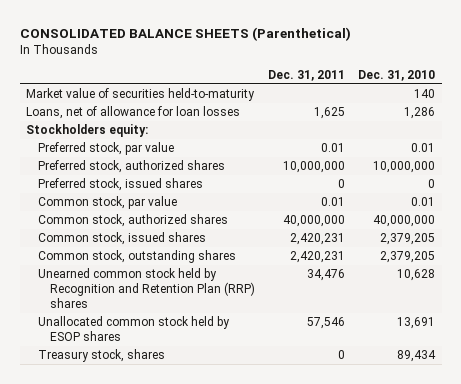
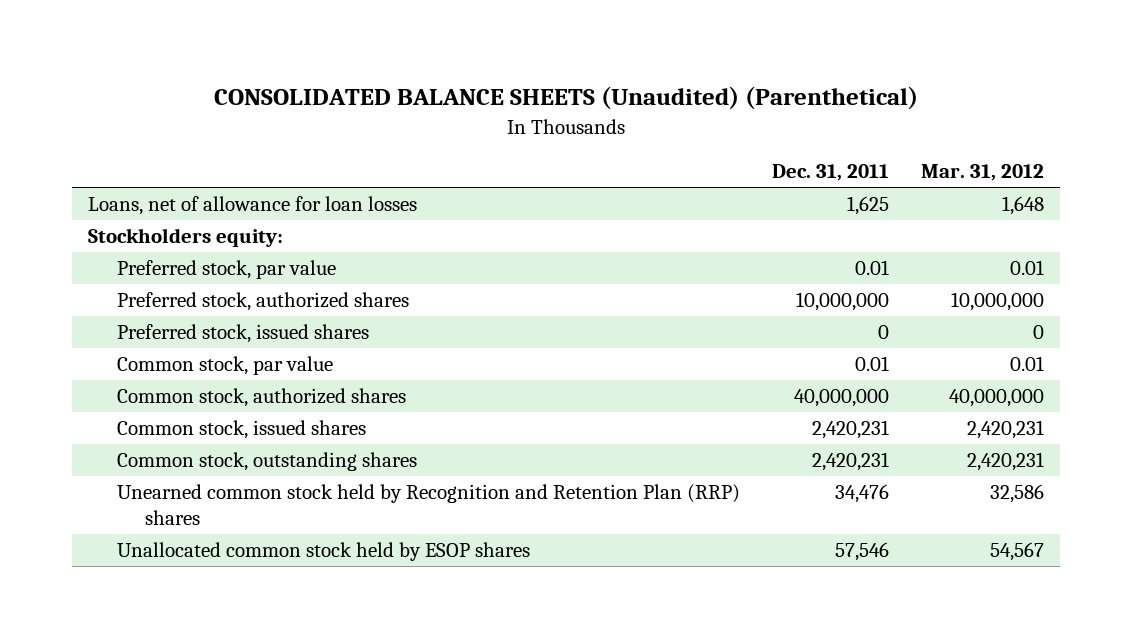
[19,26,351,41] CONSOLIDATED BALANCE SHEETS (Parenthetical) -> [213,86,918,111] CONSOLIDATED BALANCE SHEETS (Unaudited) (Parenthetical)
[357,69,435,81] Dec. 31, 2010 -> none
none -> [920,164,1044,182] Mar. 31, 2012
[26,88,256,102] Market value of securities held-to-maturity -> none
[37,349,165,363] Treasury stock, shares -> none

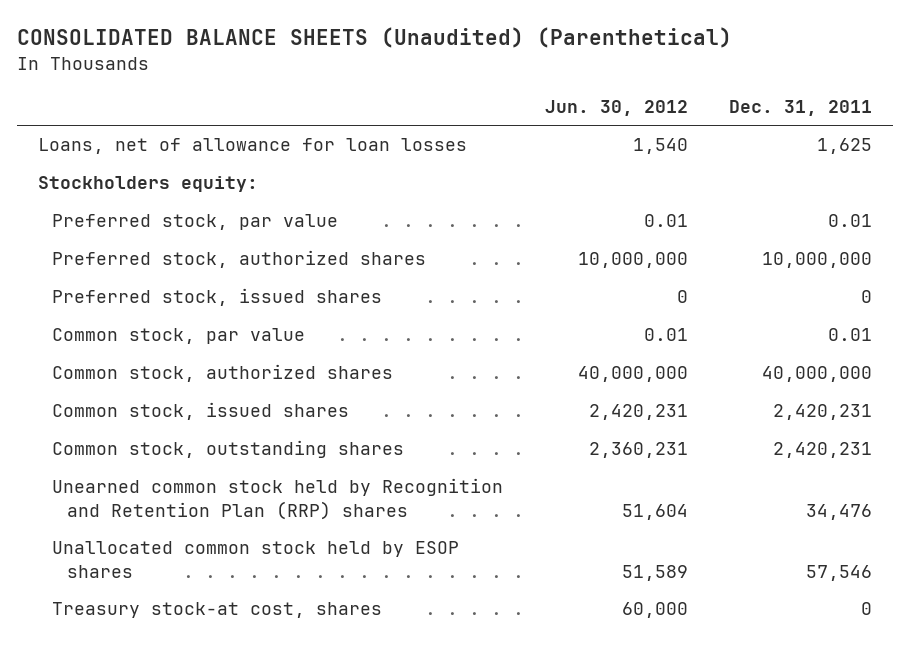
[920,164,1044,182] Mar. 31, 2012 -> none
none -> [544,100,688,117] Jun. 30, 2012
none -> [52,602,383,619] Treasury stock-at cost, shares

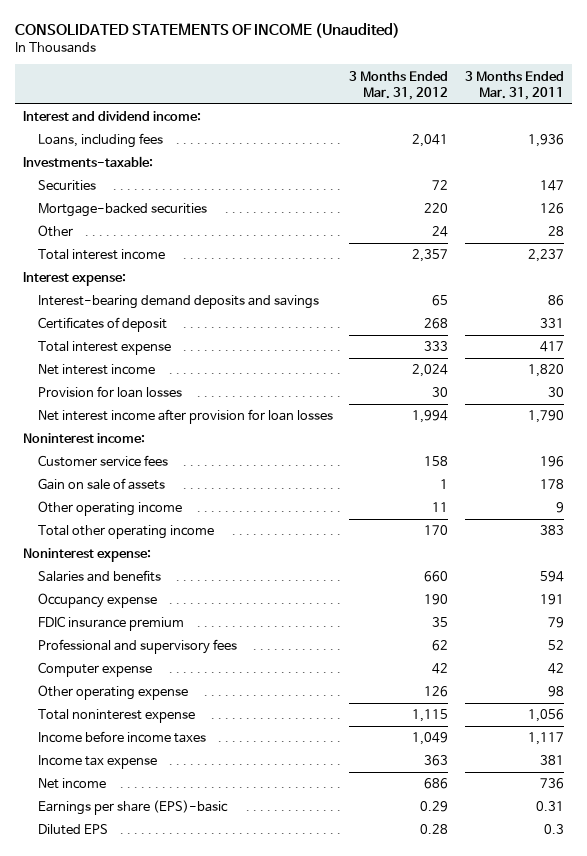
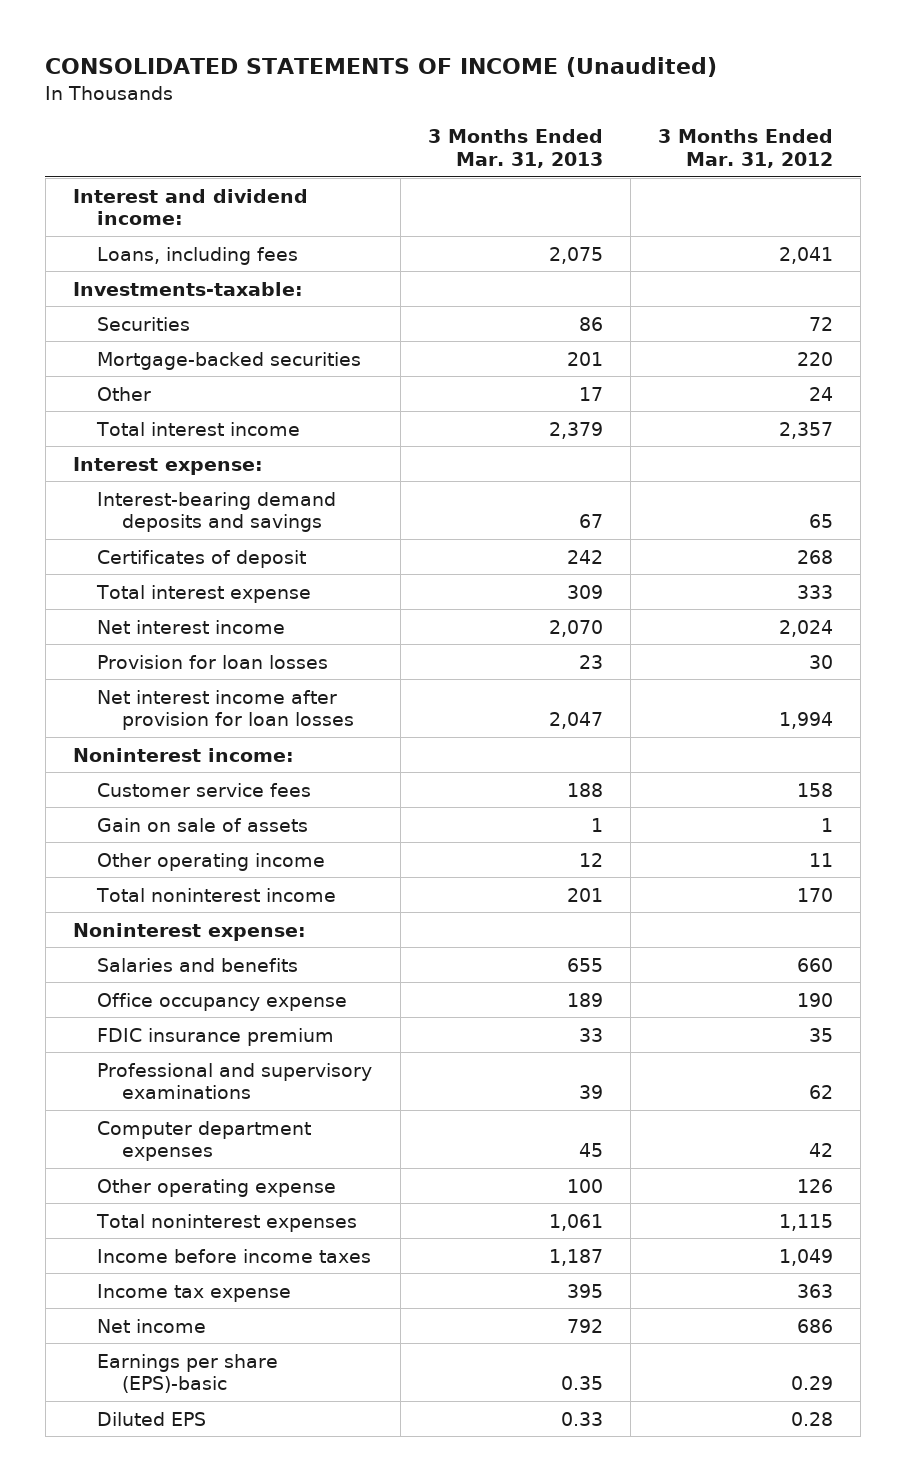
[464,70,564,100] 3 Months Ended Mar. 31, 2011 -> none
none -> [427,129,603,168] 3 Months Ended Mar. 31, 2013
[37,525,214,540] Total other operating income -> [96,887,337,902] Total noninterest income
[37,593,157,609] Occupancy expense -> [97,992,348,1011] Office occupancy expense
[37,662,152,678] Computer expense -> none
[37,639,237,655] Professional and supervisory fees -> [97,1062,373,1100] Professional and supervisory examinations
none -> [97,1120,312,1162] Computer department expenses
[37,709,195,724] Total noninterest expense -> [96,1213,358,1232] Total noninterest expenses

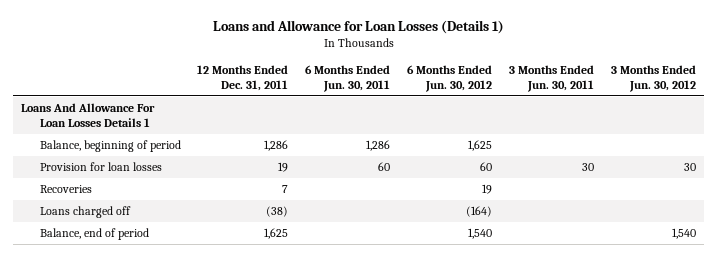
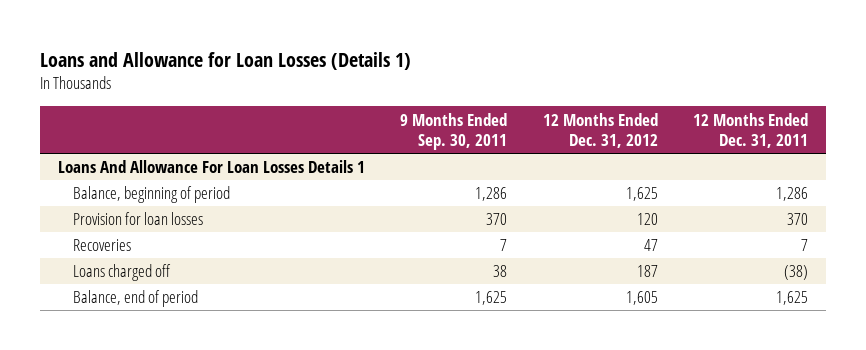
[305,64,391,93] 6 Months Ended Jun. 30, 2011 -> none
[407,64,493,93] 6 Months Ended Jun. 30, 2012 -> none
[509,64,595,93] 3 Months Ended Jun. 30, 2011 -> none
[610,64,696,93] 3 Months Ended Jun. 30, 2012 -> none
none -> [400,112,508,151] 9 Months Ended Sep. 30, 2011
none -> [542,112,658,149] 12 Months Ended Dec. 31, 2012
[278,161,289,172] 19 -> [787,213,809,226] 370

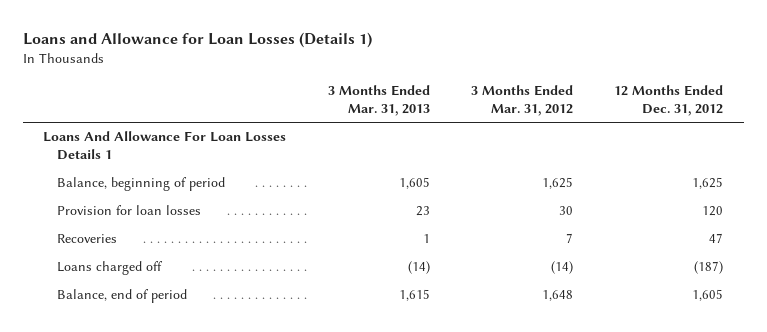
[400,112,508,151] 9 Months Ended Sep. 30, 2011 -> none
[693,112,809,149] 12 Months Ended Dec. 31, 2011 -> none
none -> [327,85,430,117] 3 Months Ended Mar. 31, 2013
none -> [471,85,574,117] 3 Months Ended Mar. 31, 2012
[636,265,658,278] 187 -> [694,261,724,275] (187)

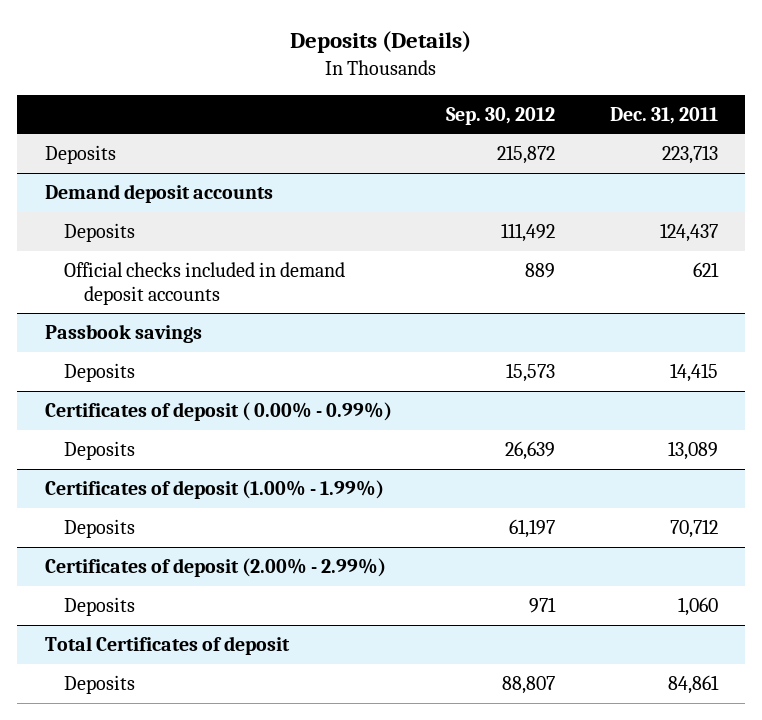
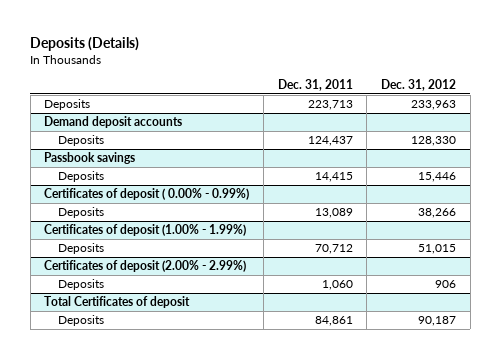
[446,106,556,125] Sep. 30, 2012 -> none
none -> [380,78,456,91] Dec. 31, 2012
[64,262,346,305] Official checks included in demand deposit accounts -> none

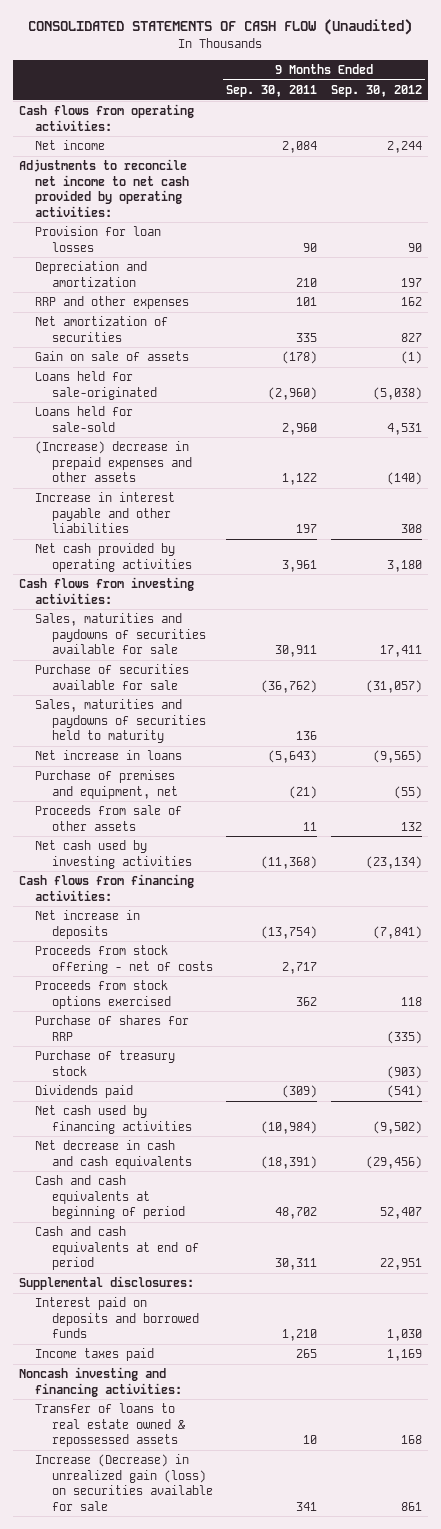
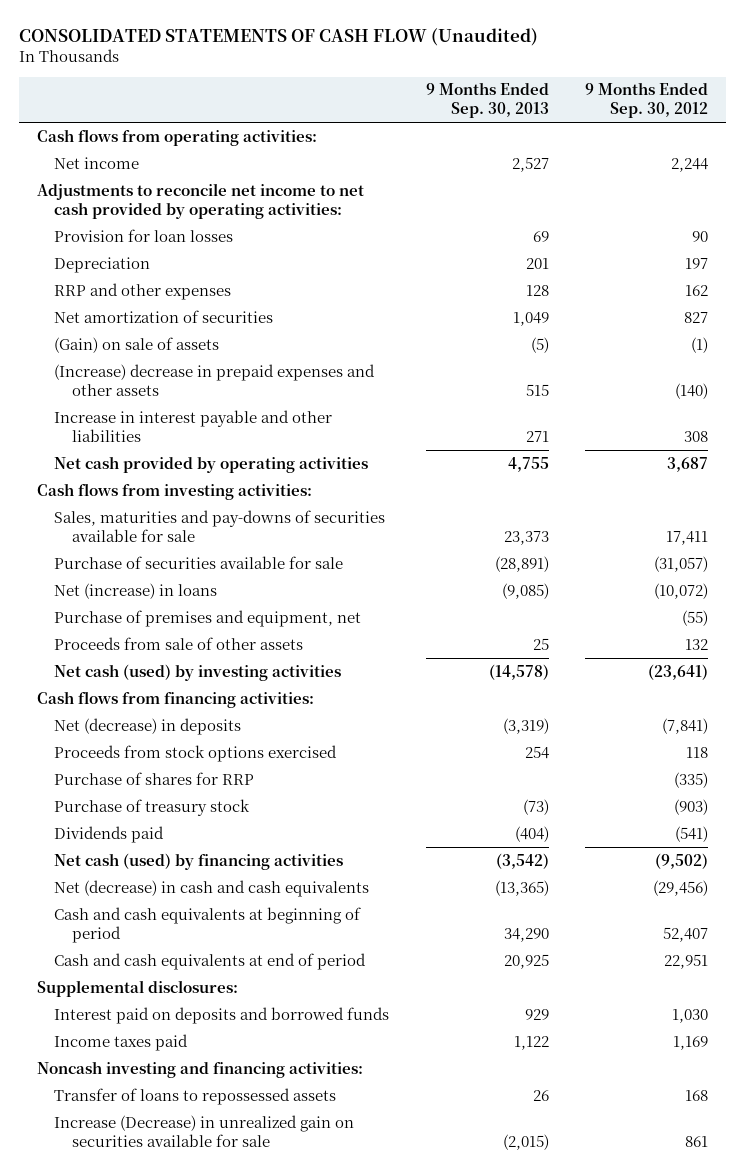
[226,85,318,98] Sep. 30, 2011 -> none
none -> [425,82,549,119] 9 Months Ended Sep. 30, 2013
[35,261,148,287] Depreciation and amortization -> [54,256,151,273] Depreciation
[35,371,157,400] Loans held for sale-originated -> none
[35,406,134,432] Loans held for sale-sold -> none
[35,351,190,362] Gain on sale of assets -> [54,336,220,353] (Gain) on sale of assets
[386,559,422,572] 3,180 -> [666,456,708,472] 3,687
[35,613,206,655] Sales, maturities and paydowns of securities available for sale -> [54,509,386,542] Sales, maturities and pay-downs of securities available for sale
[35,699,206,744] Sales, maturities and paydowns of securities held to maturity -> none
[35,750,183,761] Net increase in loans -> [54,582,218,599] Net (increase) in loans
[372,750,422,764] (9,565) -> [653,582,708,599] (10,072)
[35,840,192,869] Net cash used by investing activities -> [54,663,342,681] Net cash (used) by investing activities
[365,855,422,869] (23,134) -> [647,663,708,680] (23,641)
[35,945,213,974] Proceeds from stock offering - net of costs -> none
[35,910,141,939] Net increase in deposits -> [54,717,242,735] Net (decrease) in deposits
[35,1105,192,1134] Net cash used by financing activities -> [54,852,344,870] Net cash (used) by financing activities
[35,1140,192,1169] Net decrease in cash and cash equivalents -> [54,879,370,897] Net (decrease) in cash and cash equivalents
[35,1403,185,1448] Transfer of loans to real estate owned & repossessed assets -> [54,1087,337,1105] Transfer of loans to repossessed assets
[35,1454,213,1511] Increase (Decrease) in unrealized gain (loss) on securities available for sale -> [54,1114,355,1147] Increase (Decrease) in unrealized gain on securities available for sale

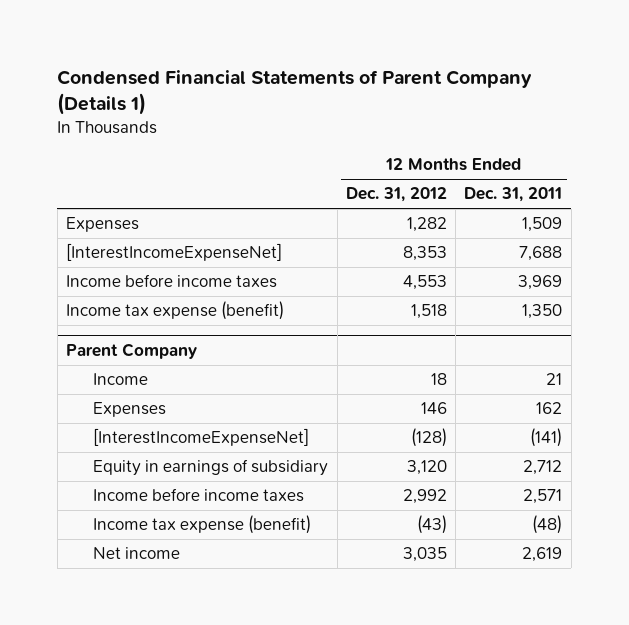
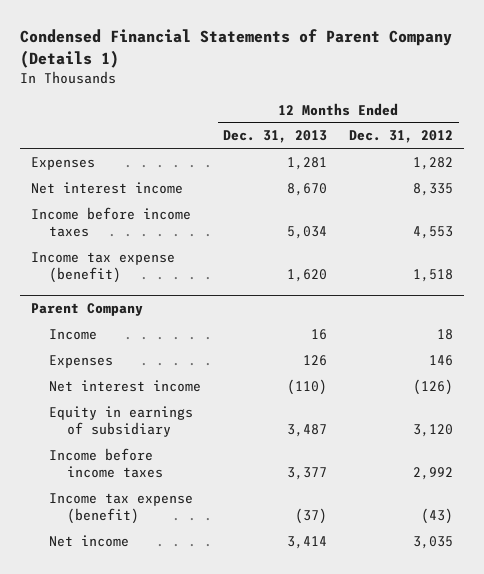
[464,187,563,203] Dec. 31, 2011 -> none
none -> [223,130,328,144] Dec. 31, 2013
[66,243,283,262] [InterestIncomeExpenseNet] -> none
none -> [31,181,184,194] Net interest income
[93,428,310,447] [InterestIncomeExpenseNet] -> none
none -> [49,379,202,392] Net interest income

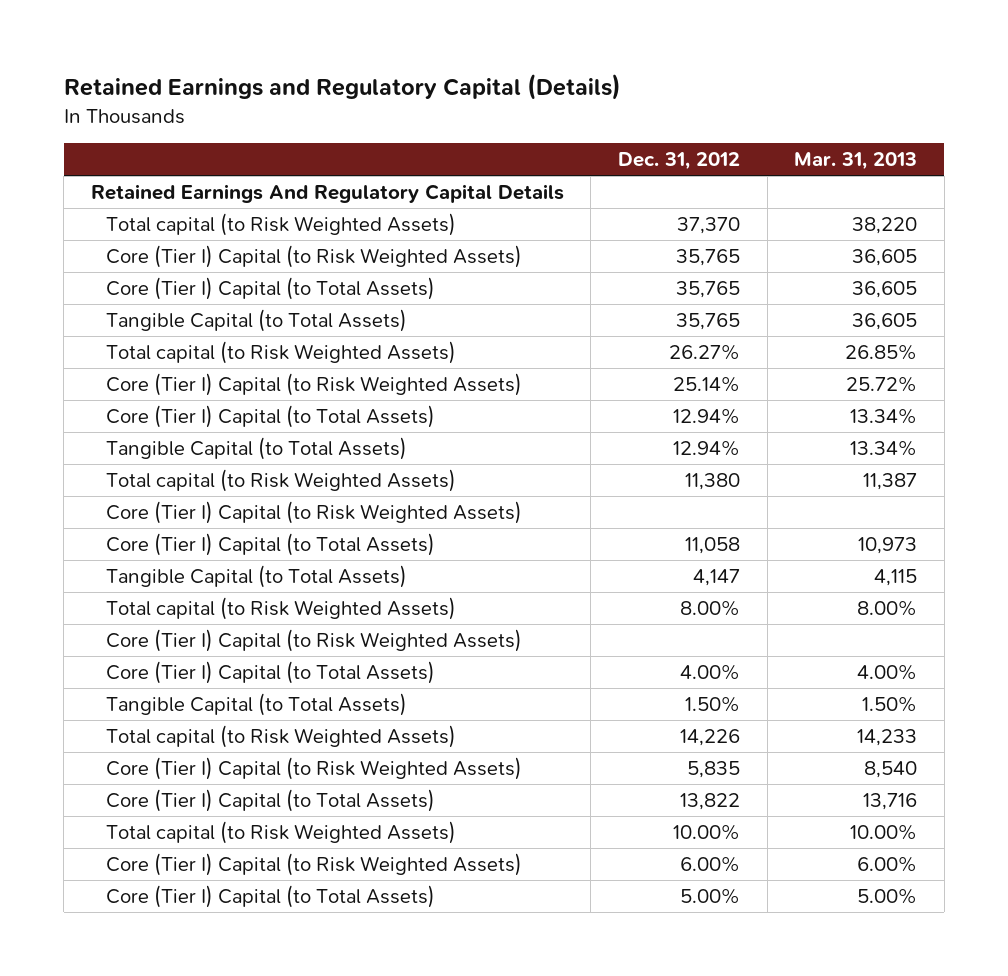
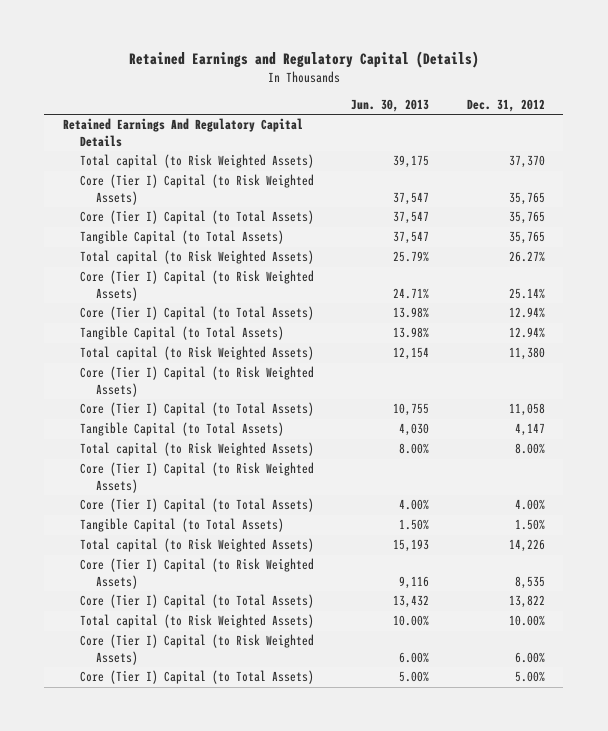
[794,152,918,171] Mar. 31, 2013 -> none
none -> [351,98,430,112] Jun. 30, 2013
[686,760,740,778] 5,835 -> [514,575,545,589] 8,535

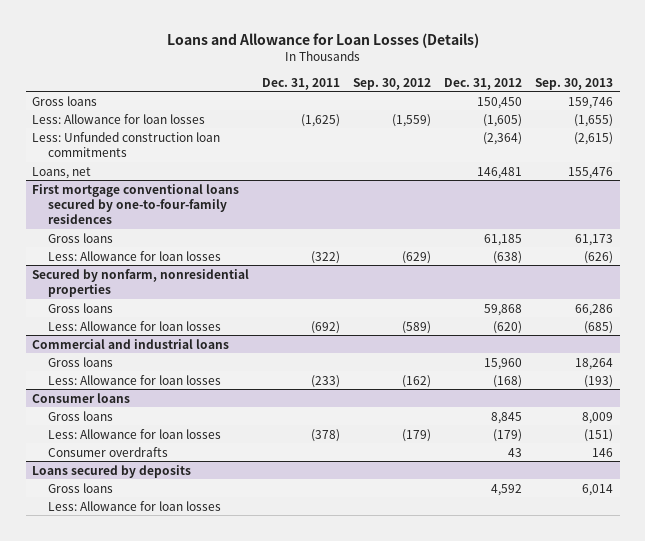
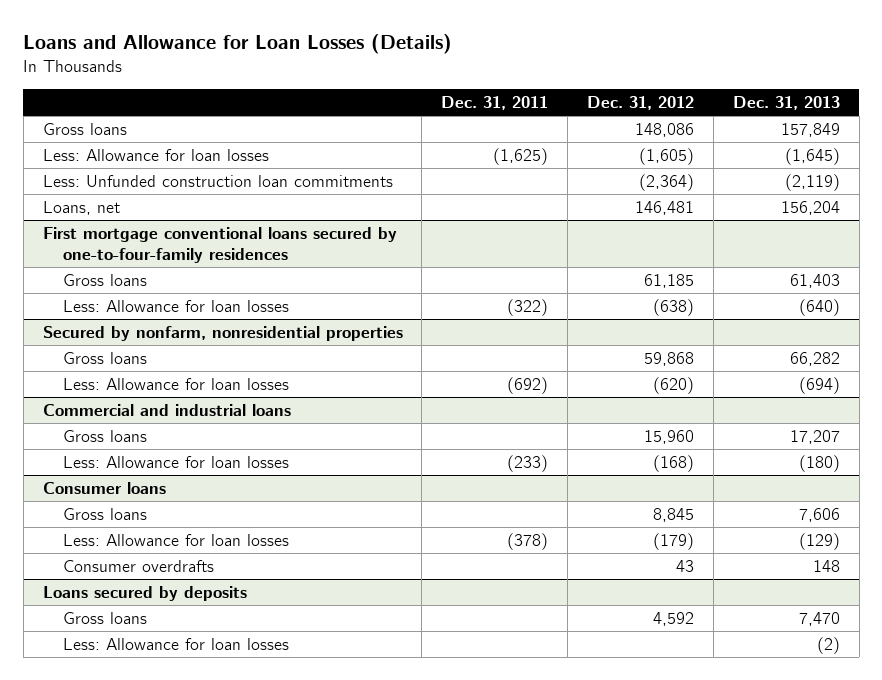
[353,77,432,90] Sep. 30, 2012 -> none
[535,77,614,90] Sep. 30, 2013 -> none
none -> [732,96,840,111] Dec. 31, 2013
[477,96,523,109] 150,450 -> [634,122,694,137] 148,086

